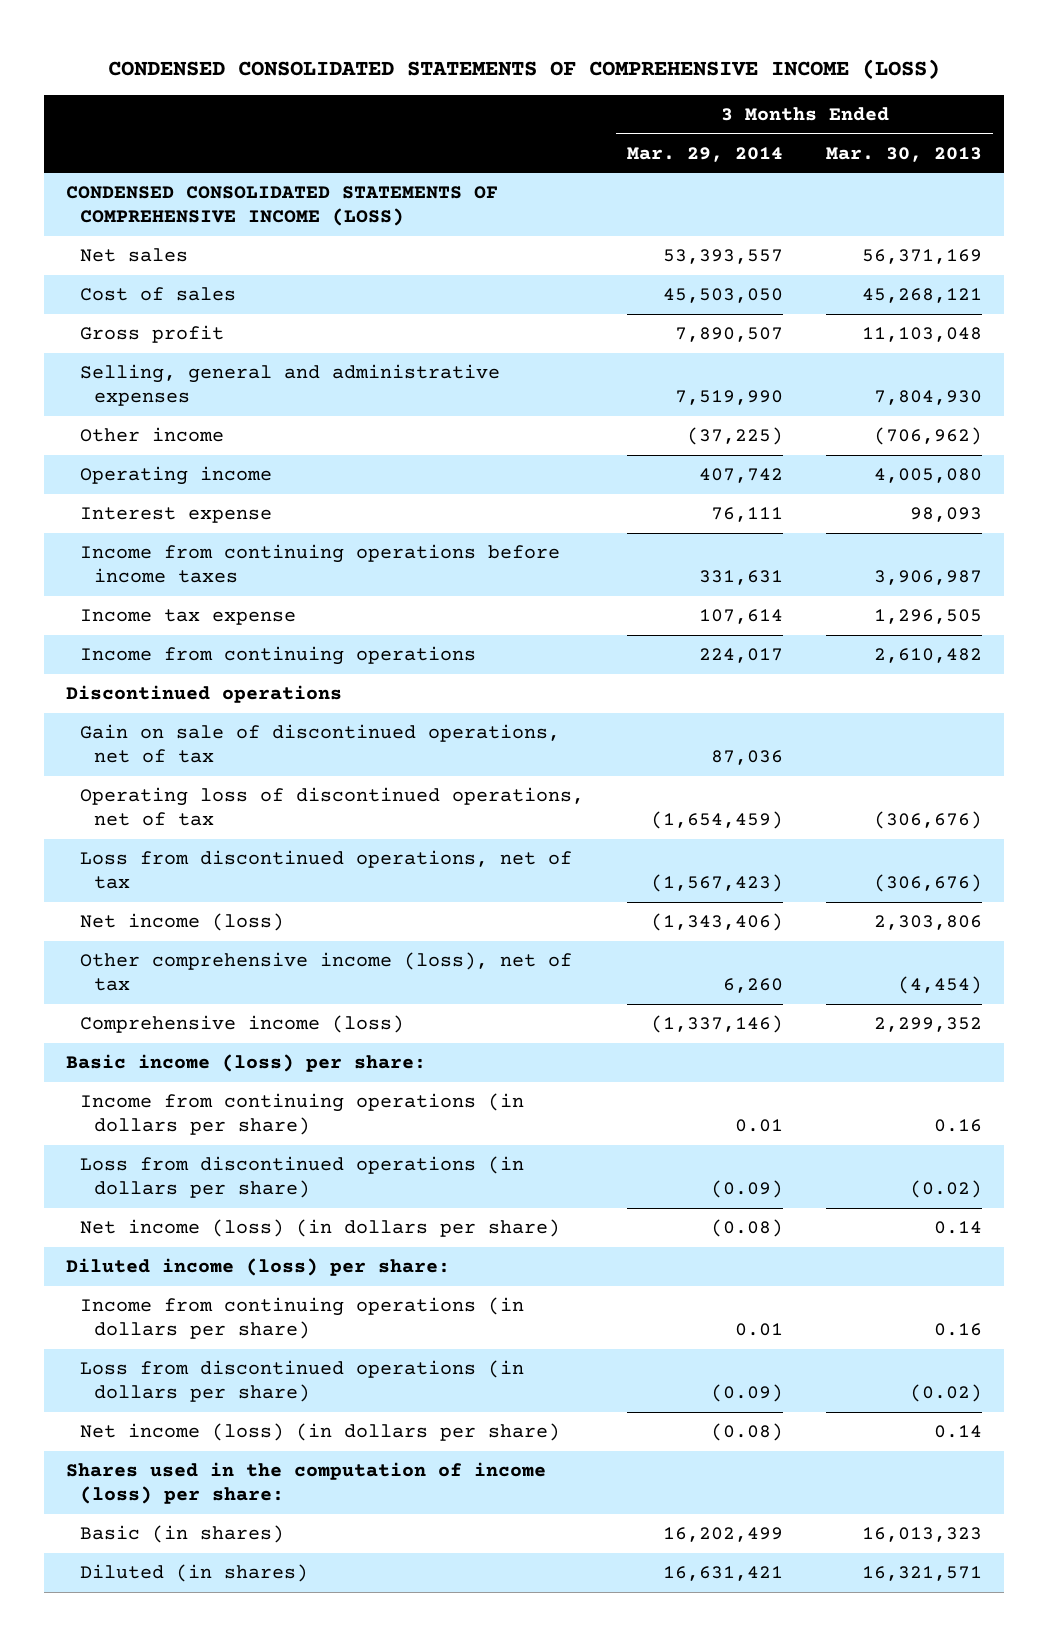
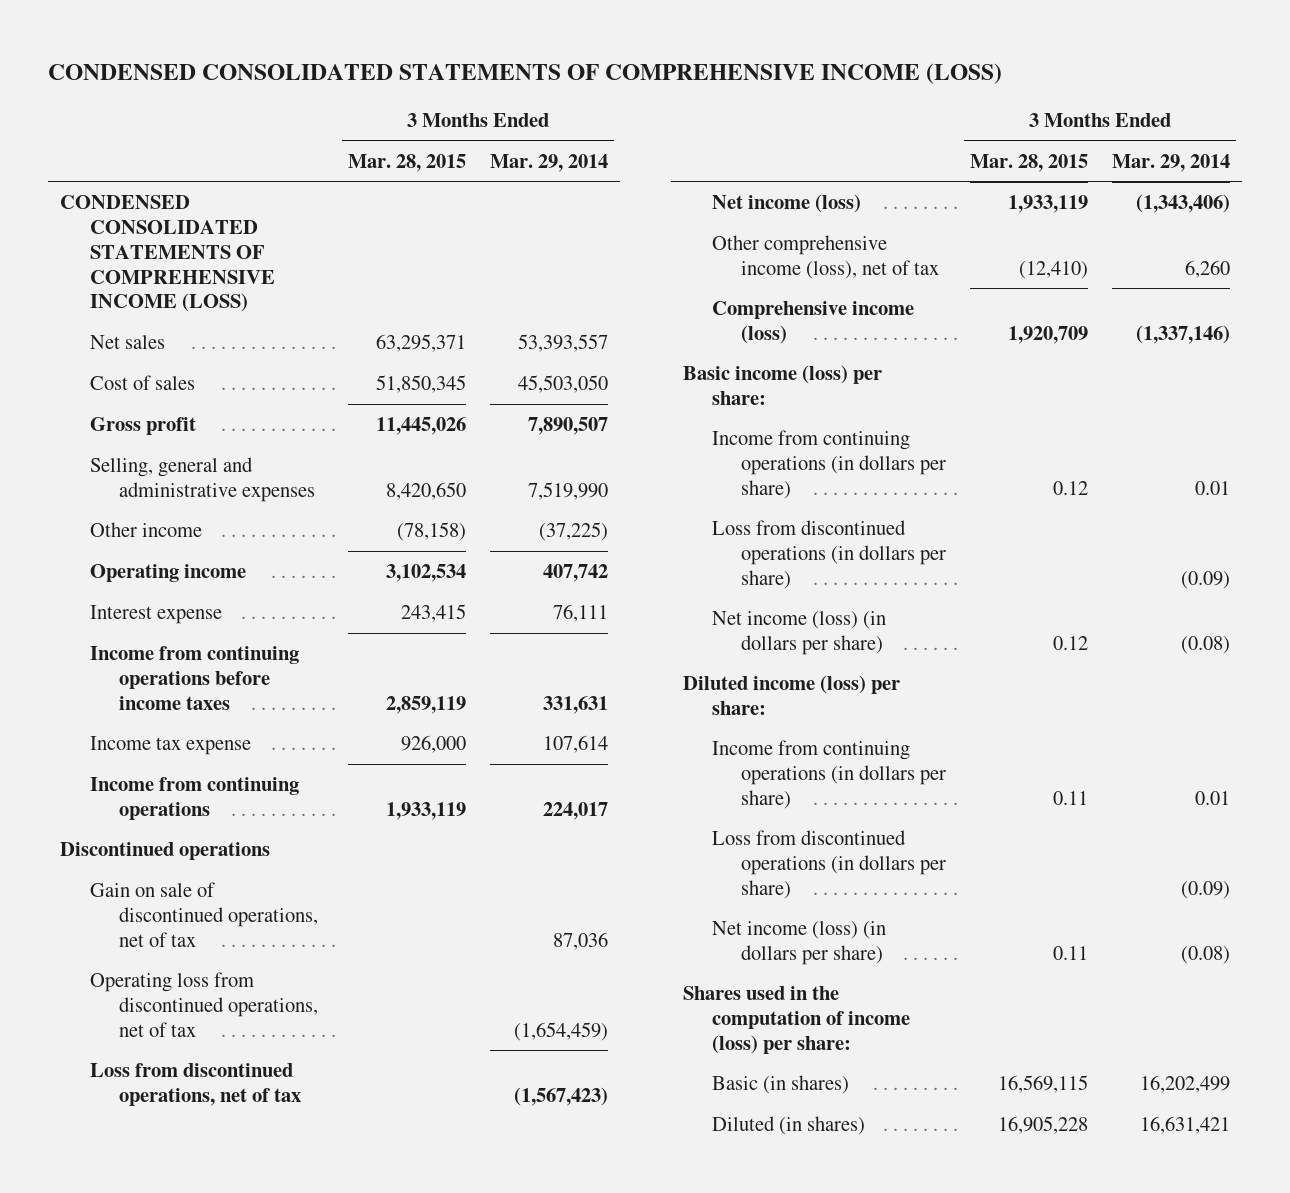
[826,146,983,162] Mar. 30, 2013 -> none
none -> [347,153,466,172] Mar. 28, 2015
[79,787,584,827] Operating loss of discontinued operations, net of tax -> [89,971,319,1037] Operating loss from discontinued operations, net of tax

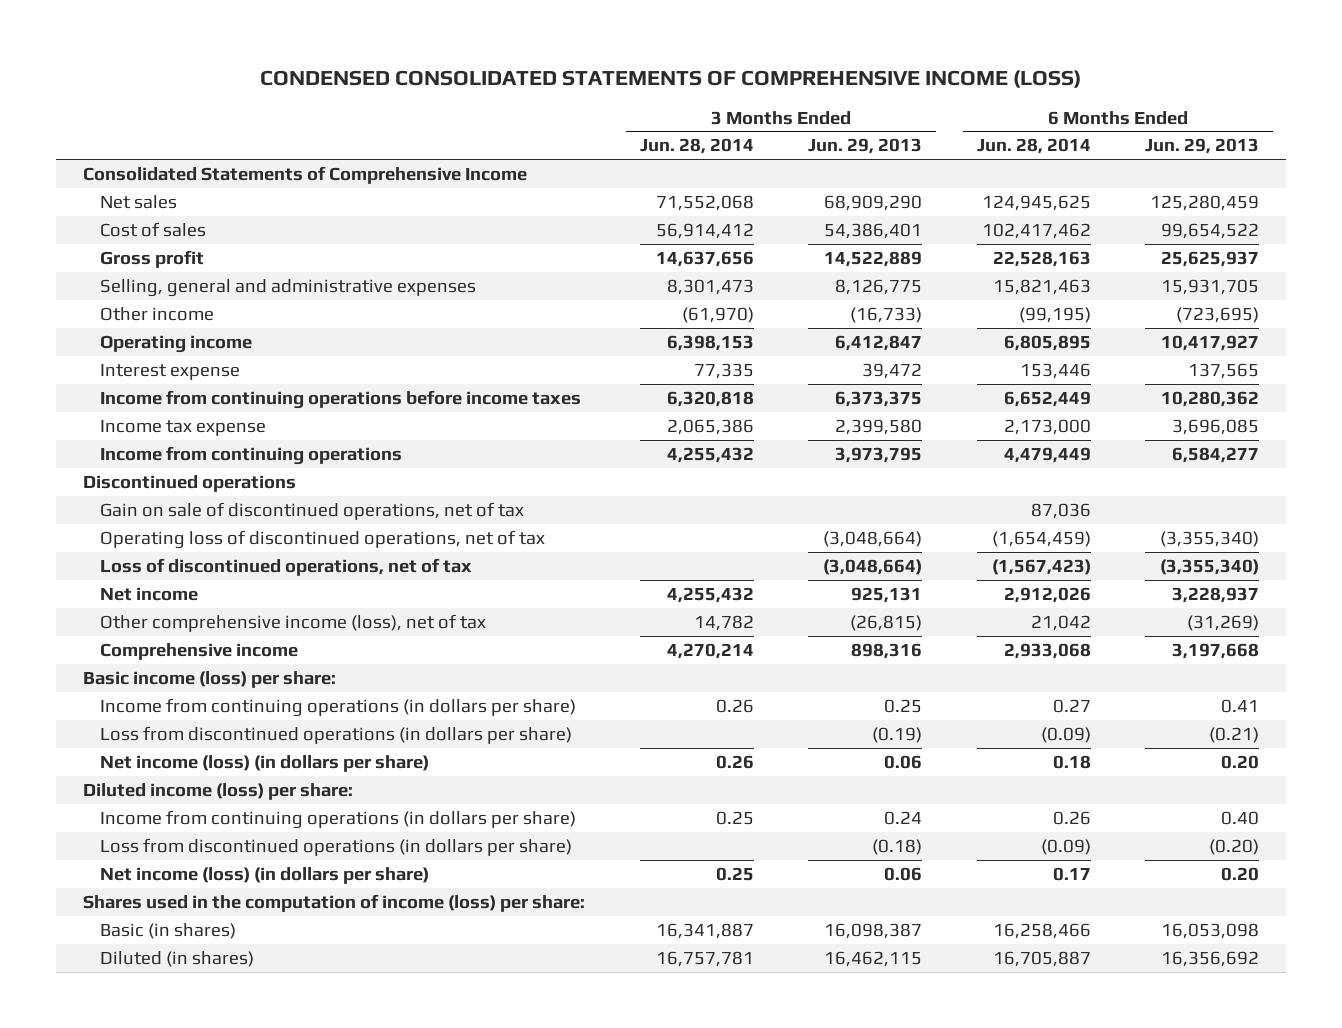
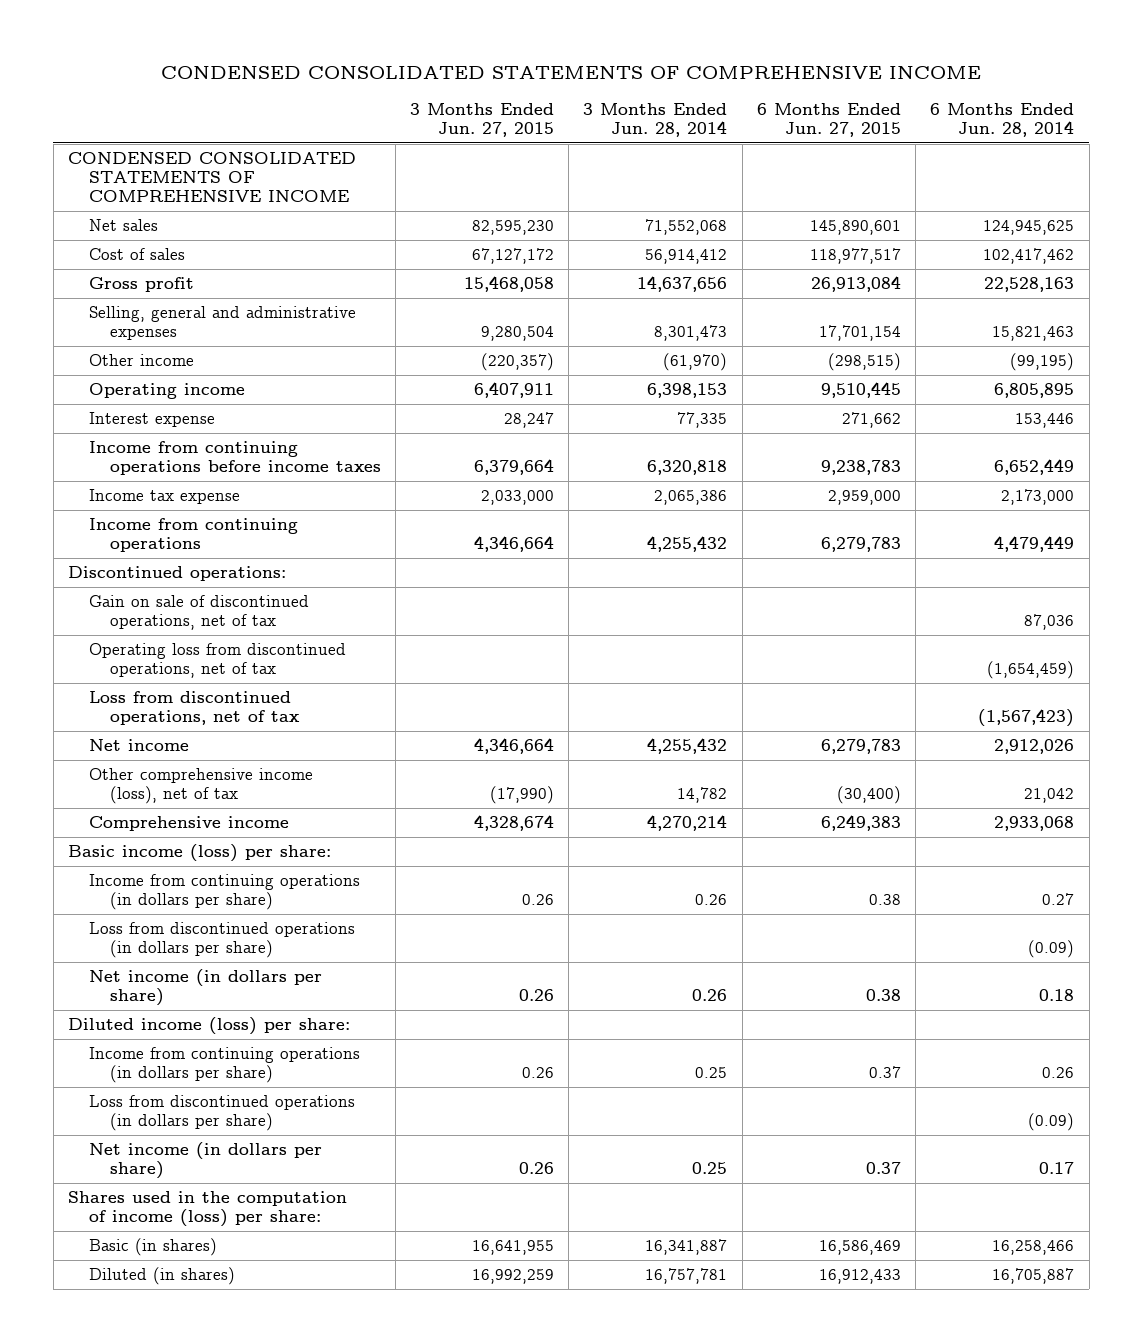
[260,70,1082,89] CONDENSED CONSOLIDATED STATEMENTS OF COMPREHENSIVE INCOME (LOSS) -> [161,65,982,79] CONDENSED CONSOLIDATED STATEMENTS OF COMPREHENSIVE INCOME
[808,138,923,155] Jun. 29, 2013 -> none
[1144,138,1259,155] Jun. 29, 2013 -> none
none -> [410,103,555,138] 3 Months Ended Jun. 27, 2015
none -> [756,103,901,138] 6 Months Ended Jun. 27, 2015
[83,165,528,184] Consolidated Statements of Comprehensive Income -> [68,151,357,203] CONDENSED CONSOLIDATED STATEMENTS OF COMPREHENSIVE INCOME
[83,474,297,492] Discontinued operations -> [68,565,287,581] Discontinued operations:
[100,529,546,549] Operating loss of discontinued operations, net of tax -> [88,642,346,679] Operating loss from discontinued operations, net of tax
[100,557,473,576] Loss of discontinued operations, net of tax -> [88,690,300,726] Loss from discontinued operations, net of tax
[100,754,430,772] Net income (loss) (in dollars per share) -> [88,968,322,1007] Net income (in dollars per share)
[100,866,430,884] Net income (loss) (in dollars per share) -> [88,1141,322,1180] Net income (in dollars per share)

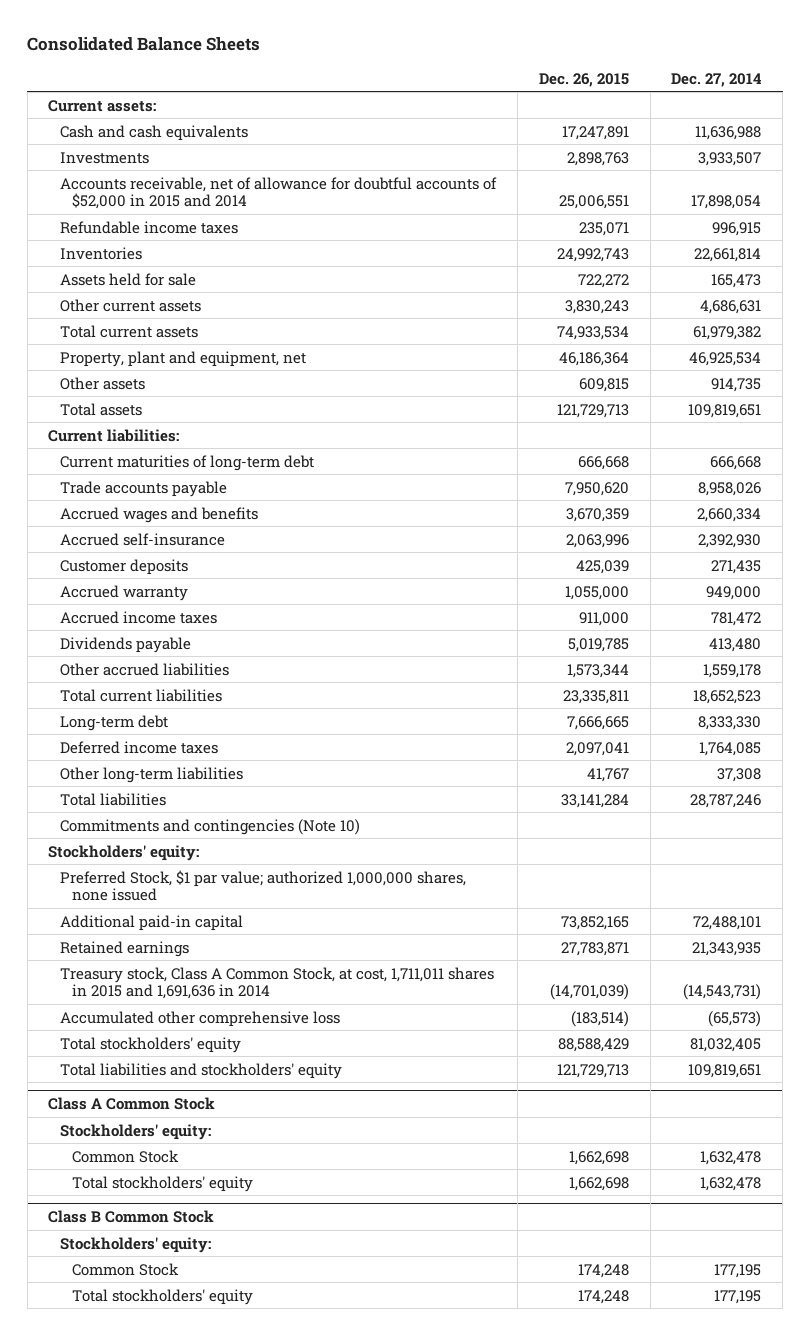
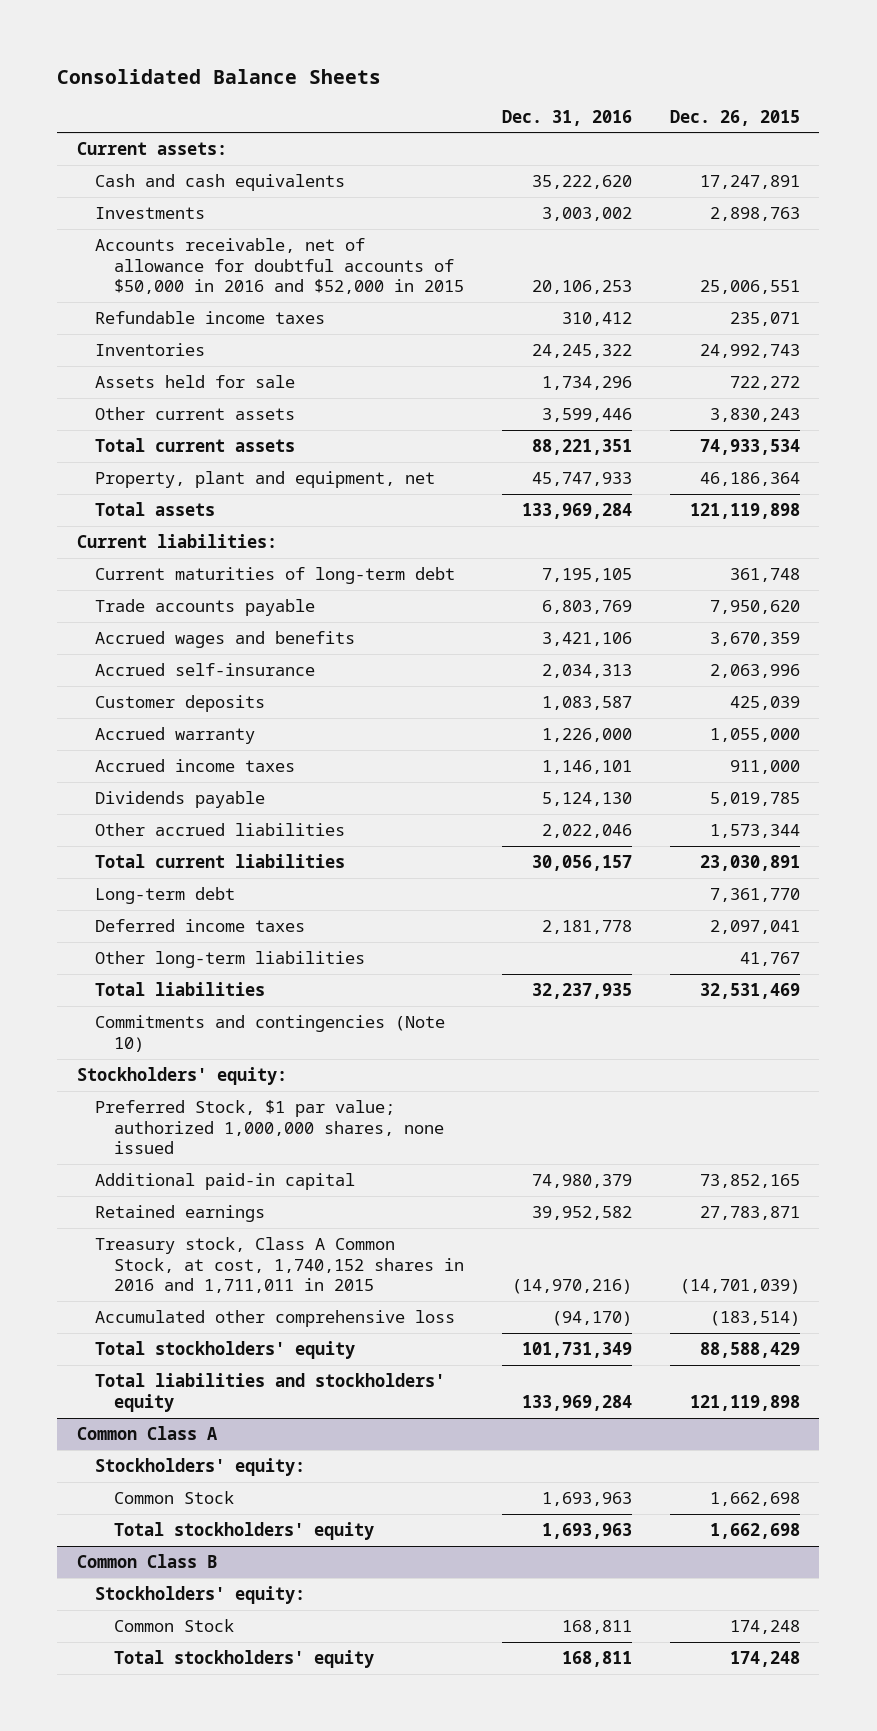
[671,72,763,87] Dec. 27, 2014 -> none
none -> [502,109,633,126] Dec. 31, 2016
[60,176,498,210] Accounts receivable, net of allowance for doubtful accounts of $52,000 in 2015 and 2014 -> [95,237,464,295] Accounts receivable, net of allowance for doubtful accounts of $50,000 in 2016 and $52,000 in 2015
[60,376,146,390] Other assets -> none
[556,403,629,418] 121,729,713 -> [690,502,801,519] 121,119,898
[577,455,629,470] 666,668 -> [730,567,801,582] 361,748
[562,689,629,704] 23,335,811 -> [700,854,801,871] 23,030,891
[566,715,629,730] 7,666,665 -> [710,887,801,902] 7,361,770
[560,793,629,808] 33,141,284 -> [700,982,801,999] 32,531,469
[60,966,495,1000] Treasury stock, Class A Common Stock, at cost, 1,711,011 shares in 2015 and 1,691,636 in 2014 -> [95,1236,464,1294] Treasury stock, Class A Common Stock, at cost, 1,740,152 shares in 2016 and 1,711,011 in 2015
[556,1063,629,1078] 121,729,713 -> [690,1394,801,1411] 121,119,898
[48,1097,216,1111] Class A Common Stock -> [76,1425,218,1440] Common Class A
[48,1210,215,1224] Class B Common Stock -> [76,1553,217,1568] Common Class B

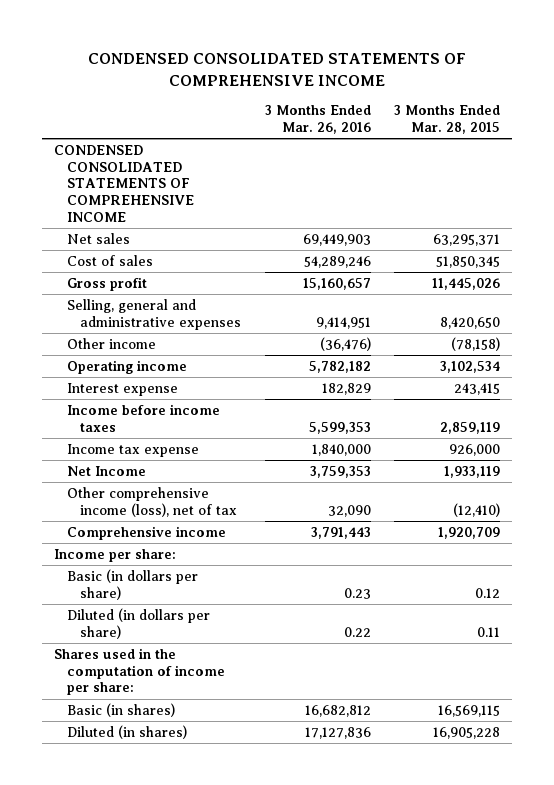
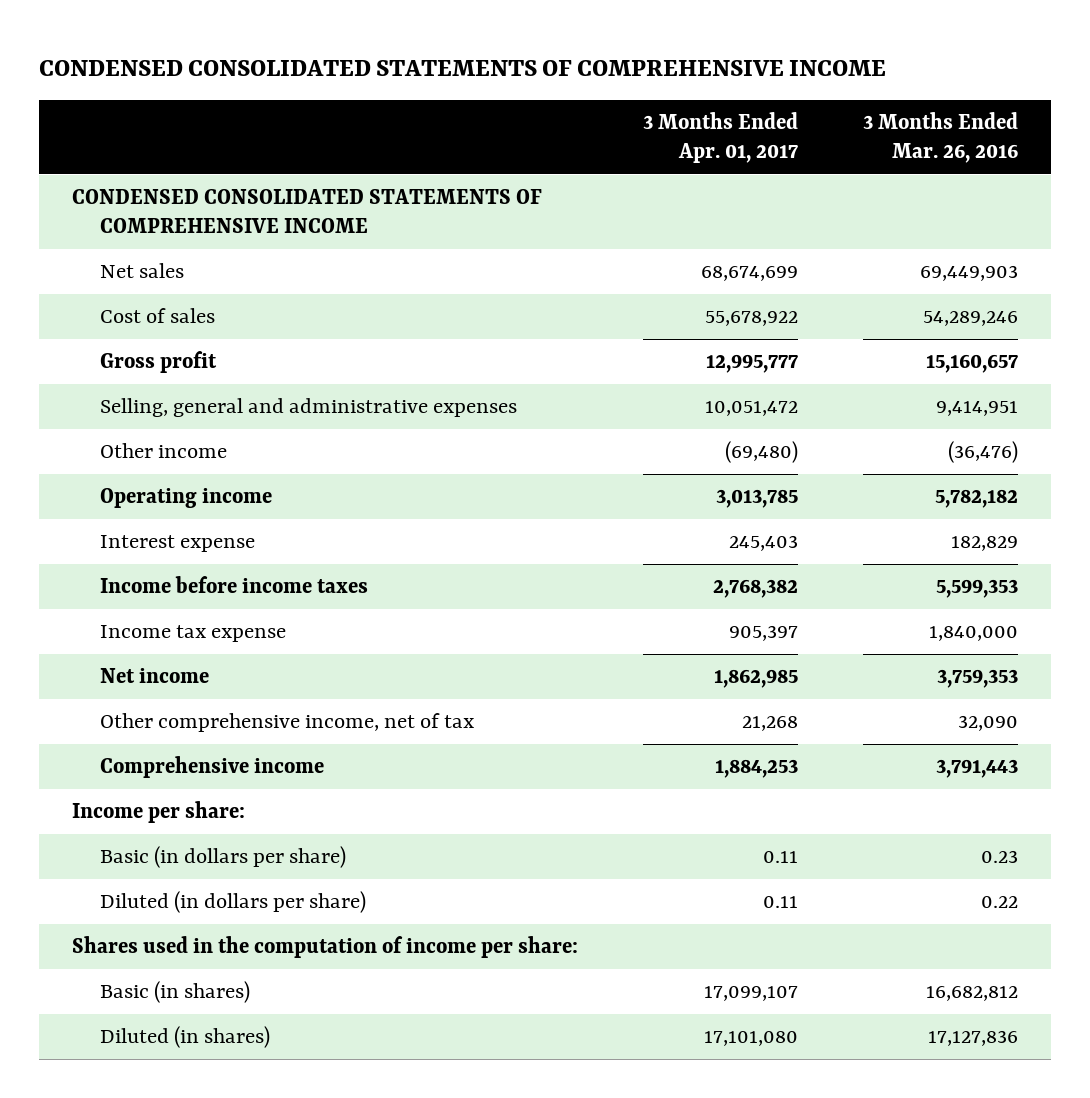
[394,105,501,135] 3 Months Ended Mar. 28, 2015 -> none
none -> [643,112,799,163] 3 Months Ended Apr. 01, 2017
[67,465,147,476] Net Income -> [100,668,210,684] Net income
[67,486,238,517] Other comprehensive income (loss), net of tax -> [100,713,475,733] Other comprehensive income, net of tax

